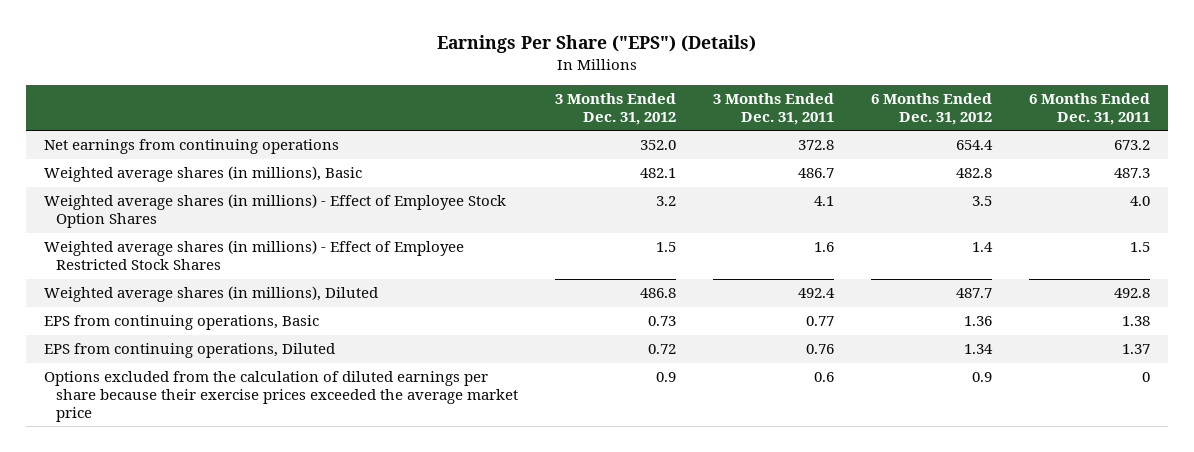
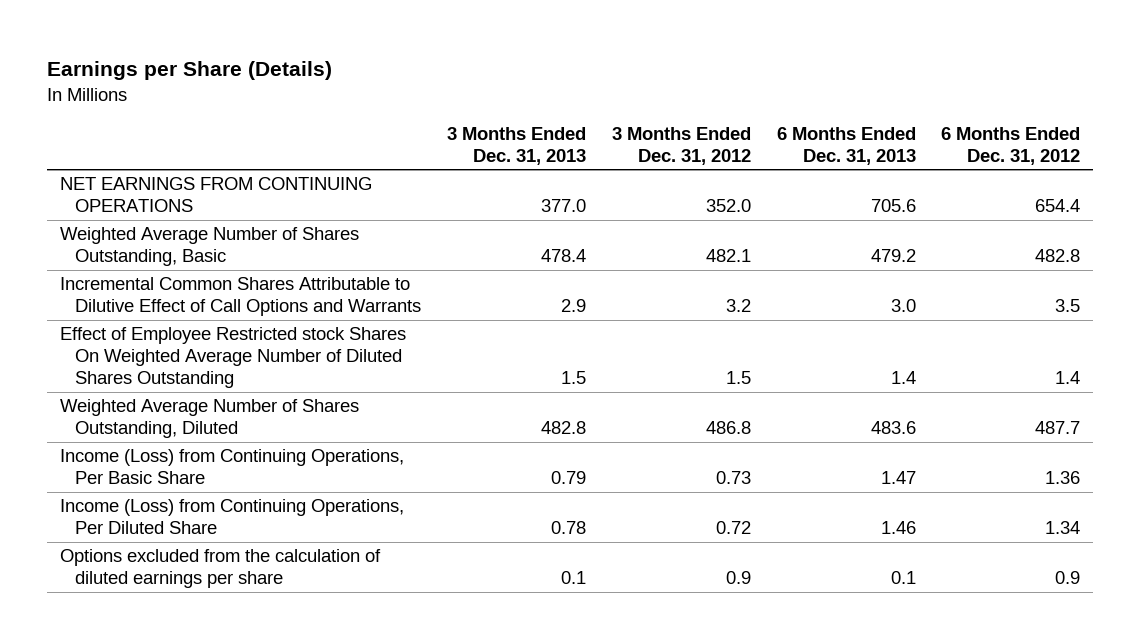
[436,35,756,54] Earnings Per Share ("EPS") (Details) -> [47,60,333,80] Earnings per Share (Details)
[712,92,834,125] 3 Months Ended Dec. 31, 2011 -> none
[1028,92,1150,125] 6 Months Ended Dec. 31, 2011 -> none
none -> [447,126,587,165] 3 Months Ended Dec. 31, 2013
none -> [776,126,916,165] 6 Months Ended Dec. 31, 2013
[44,139,340,155] Net earnings from continuing operations -> [60,177,373,213] NET EARNINGS FROM CONTINUING OPERATIONS
[44,166,363,183] Weighted average shares (in millions), Basic -> [60,227,360,267] Weighted Average Number of Shares Outstanding, Basic
[44,194,507,229] Weighted average shares (in millions) - Effect of Employee Stock Option Shares -> [60,277,422,317] Incremental Common Shares Attributable to Dilutive Effect of Call Options and Warrants
[44,240,465,271] Weighted average shares (in millions) - Effect of Employee Restricted Stock Shares -> [60,327,407,389] Effect of Employee Restricted stock Shares On Weighted Average Number of Diluted Shares Outstanding
[44,286,379,303] Weighted average shares (in millions), Diluted -> [60,399,360,439] Weighted Average Number of Shares Outstanding, Diluted
[44,315,320,331] EPS from continuing operations, Basic -> [60,449,405,485] Income (Loss) from Continuing Operations, Per Basic Share
[44,343,336,359] EPS from continuing operations, Diluted -> [60,499,405,535] Income (Loss) from Continuing Operations, Per Diluted Share
[44,371,518,422] Options excluded from the calculation of diluted earnings per share because their exercise prices exceeded the average market price -> [60,549,382,589] Options excluded from the calculation of diluted earnings per share

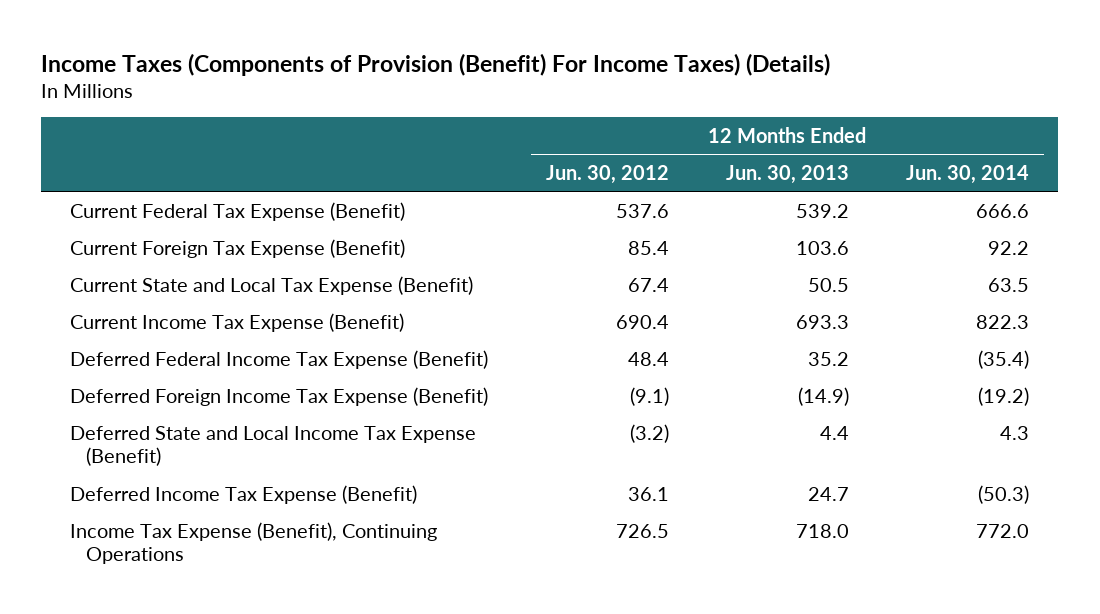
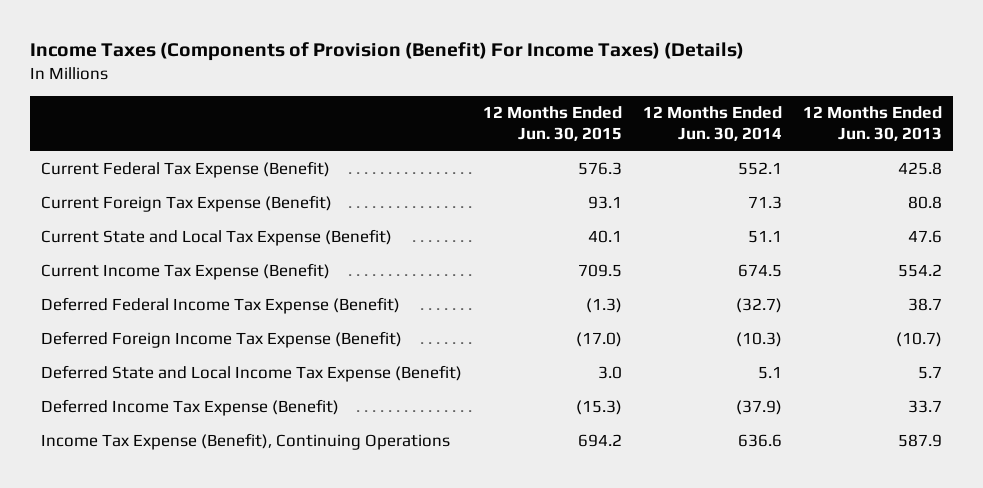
[545,164,669,184] Jun. 30, 2012 -> none
none -> [482,106,622,142] 12 Months Ended Jun. 30, 2015
[795,203,849,218] 539.2 -> [898,162,943,176] 425.8
[976,203,1030,218] 666.6 -> [738,162,783,176] 552.1
[795,240,849,255] 103.6 -> [908,196,943,210] 80.8
[988,240,1030,255] 92.2 -> [748,196,783,210] 71.3
[807,277,849,292] 50.5 -> [908,230,943,244] 47.6
[988,277,1030,292] 63.5 -> [748,230,783,244] 51.1
[795,314,849,329] 693.3 -> [898,264,943,278] 554.2
[976,314,1030,329] 822.3 -> [738,264,783,278] 674.5
[807,351,849,366] 35.2 -> [908,298,943,312] 38.7
[978,349,1030,369] (35.4) -> [736,298,783,314] (32.7)
[797,386,849,406] (14.9) -> [896,332,943,348] (10.7)
[978,386,1030,406] (19.2) -> [736,332,783,348] (10.3)
[819,425,849,440] 4.4 -> [918,366,943,380] 5.7
[1000,425,1030,440] 4.3 -> [758,366,783,380] 5.1
[807,486,849,501] 24.7 -> [908,400,943,414] 33.7
[978,484,1030,504] (50.3) -> [736,400,783,416] (37.9)
[795,523,849,538] 718.0 -> [898,434,943,448] 587.9
[976,523,1030,538] 772.0 -> [738,434,783,448] 636.6

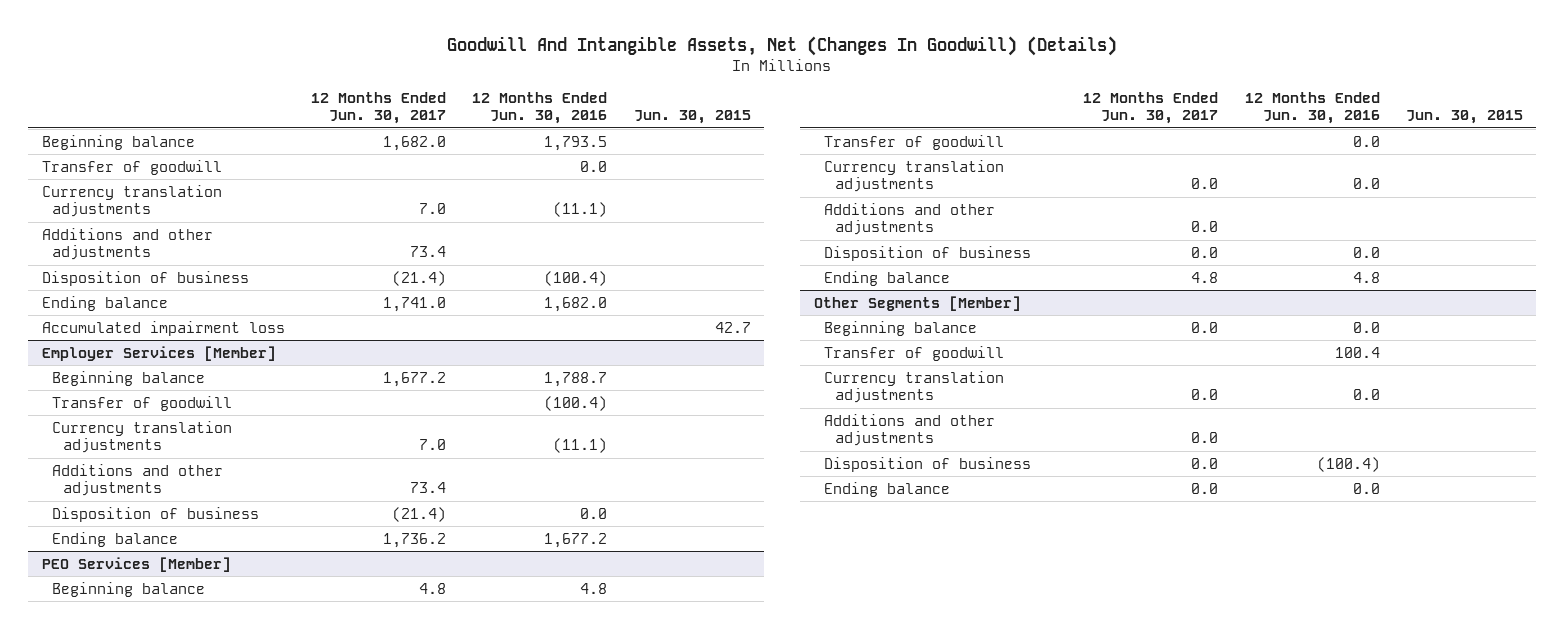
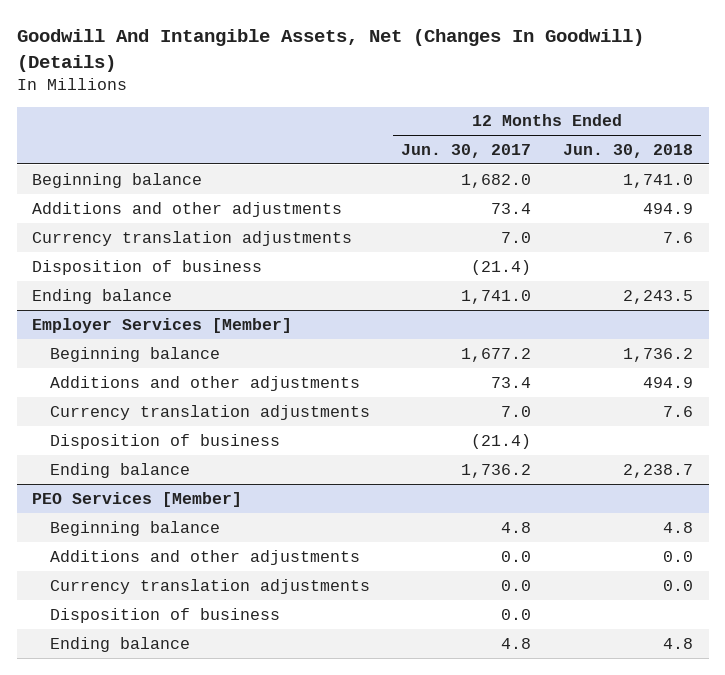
[472,91,608,125] 12 Months Ended Jun. 30, 2016 -> none
[633,110,751,125] Jun. 30, 2015 -> none
none -> [562,143,693,158] Jun. 30, 2018
[41,159,222,175] Transfer of goodwill -> none
[41,184,222,218] Currency translation adjustments -> [32,230,353,246] Currency translation adjustments
[41,320,285,336] Accumulated impairment loss -> none
[52,395,233,411] Transfer of goodwill -> none
[52,420,233,454] Currency translation adjustments -> [49,404,370,420] Currency translation adjustments
[824,134,1005,150] Transfer of goodwill -> none
[824,159,1005,193] Currency translation adjustments -> none
[824,245,1032,261] Disposition of business -> none
[813,295,1021,311] Other Segments [Member] -> none
[824,320,978,336] Beginning balance -> none
[824,345,1005,361] Transfer of goodwill -> none
[824,413,996,447] Additions and other adjustments -> none
[824,481,951,497] Ending balance -> none
[824,270,951,286] Ending balance -> [49,636,190,652] Ending balance

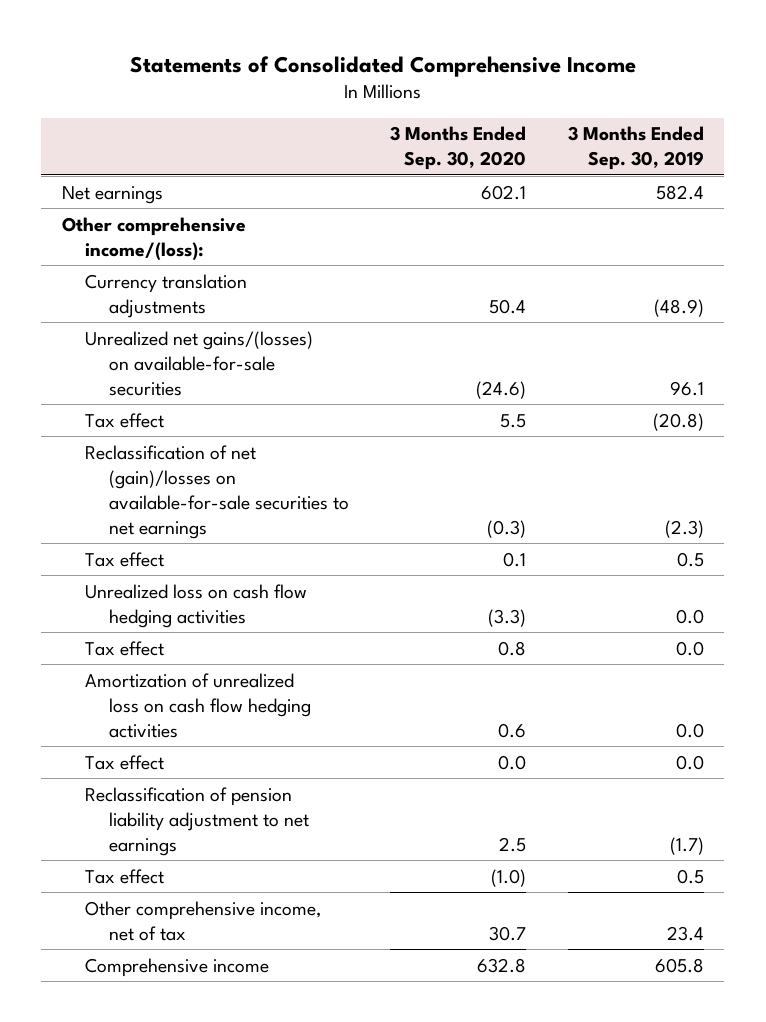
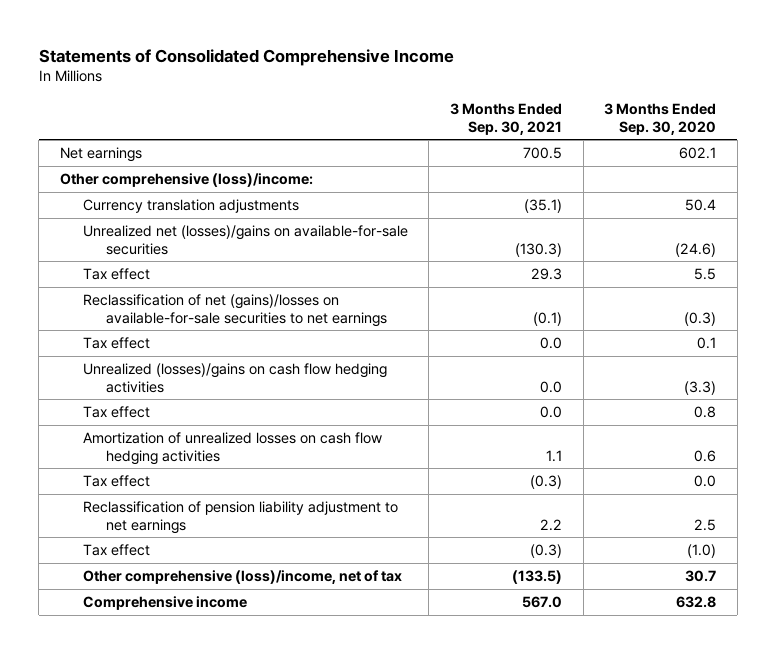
[567,126,704,171] 3 Months Ended Sep. 30, 2019 -> none
none -> [450,103,563,135] 3 Months Ended Sep. 30, 2021
[61,216,246,261] Other comprehensive income/(loss): -> [59,173,313,188] Other comprehensive (loss)/income:
[85,330,314,396] Unrealized net gains/(losses) on available-for-sale securities -> [82,225,408,255] Unrealized net (losses)/gains on available-for-sale securities
[85,444,350,539] Reclassification of net (gain)/losses on available-for-sale securities to net earnings -> [82,294,387,327] Reclassification of net (gains)/losses on available-for-sale securities to net earnings
[85,583,308,628] Unrealized loss on cash flow hedging activities -> [82,363,387,393] Unrealized (losses)/gains on cash flow hedging activities
[85,672,312,738] Amortization of unrealized loss on cash flow hedging activities -> [82,432,382,465] Amortization of unrealized losses on cash flow hedging activities
[85,900,322,941] Other comprehensive income, net of tax -> [82,570,402,585] Other comprehensive (loss)/income, net of tax

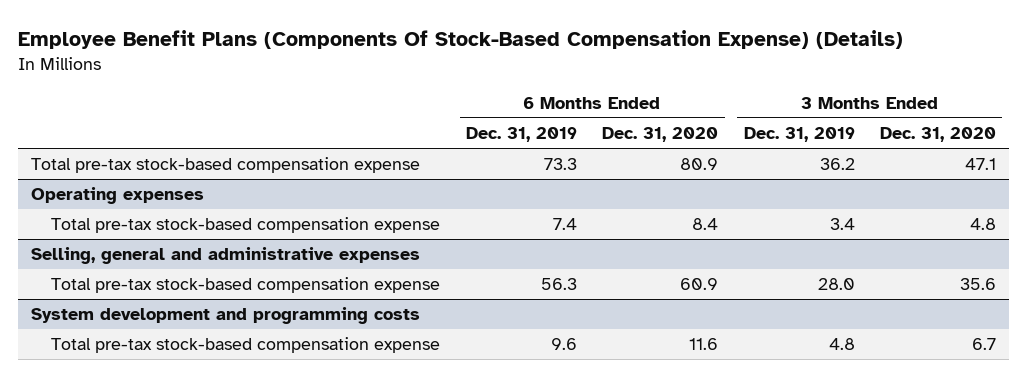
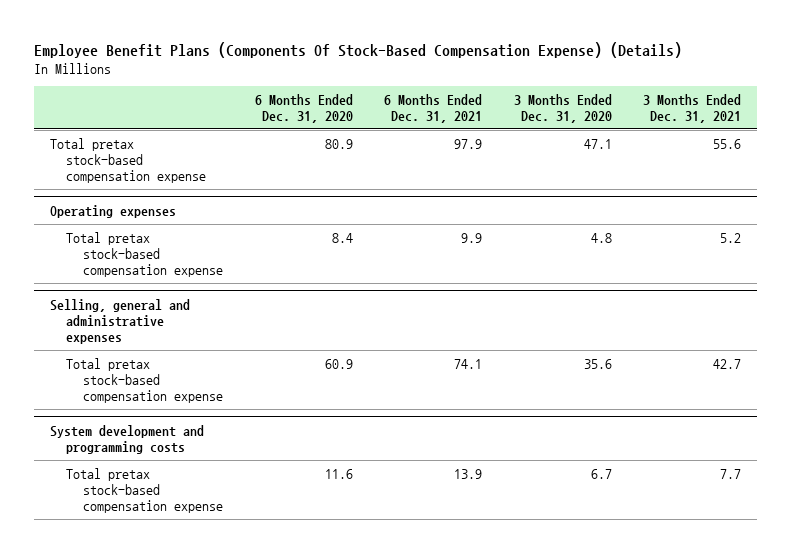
[465,127,577,143] Dec. 31, 2019 -> none
[743,127,855,143] Dec. 31, 2019 -> none
none -> [384,93,483,123] 6 Months Ended Dec. 31, 2021
none -> [643,93,742,123] 3 Months Ended Dec. 31, 2021
[30,157,420,174] Total pre-tax stock-based compensation expense -> [49,137,207,183] Total pretax stock-based compensation expense
[51,217,441,234] Total pre-tax stock-based compensation expense -> [66,231,224,277] Total pretax stock-based compensation expense
[51,277,441,294] Total pre-tax stock-based compensation expense -> [66,357,224,403] Total pretax stock-based compensation expense
[51,337,441,354] Total pre-tax stock-based compensation expense -> [66,467,224,513] Total pretax stock-based compensation expense

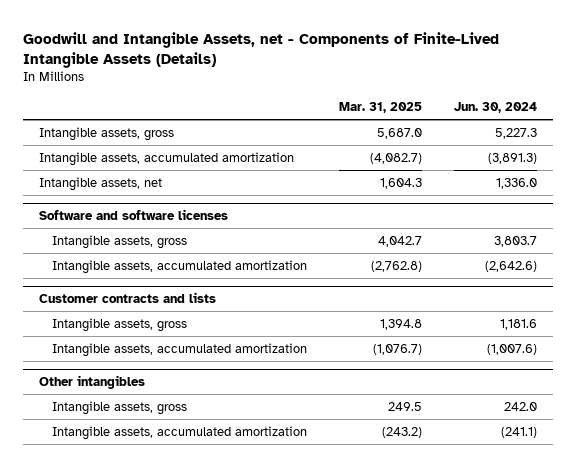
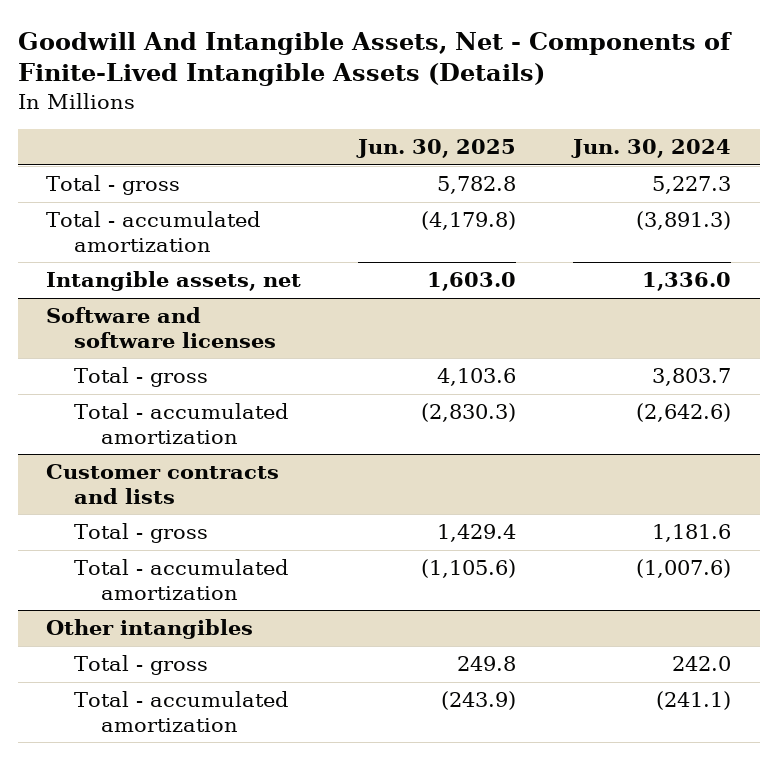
[23,31,500,68] Goodwill and Intangible Assets, net - Components of Finite-Lived Intangible Assets (Details) -> [17,31,732,87] Goodwill And Intangible Assets, Net - Components of Finite-Lived Intangible Assets (Details)
[338,102,422,114] Mar. 31, 2025 -> none
none -> [356,139,517,159] Jun. 30, 2025
[39,126,175,141] Intangible assets, gross -> [46,175,181,196] Total - gross
[39,151,295,166] Intangible assets, accumulated amortization -> [46,211,261,252] Total - accumulated amortization
[51,234,187,249] Intangible assets, gross -> [73,367,208,388] Total - gross
[51,259,307,274] Intangible assets, accumulated amortization -> [73,403,288,444] Total - accumulated amortization
[51,317,187,332] Intangible assets, gross -> [73,523,208,544] Total - gross
[51,342,307,357] Intangible assets, accumulated amortization -> [73,559,288,600] Total - accumulated amortization
[51,400,187,415] Intangible assets, gross -> [73,655,208,676] Total - gross
[51,425,307,440] Intangible assets, accumulated amortization -> [73,691,288,732] Total - accumulated amortization

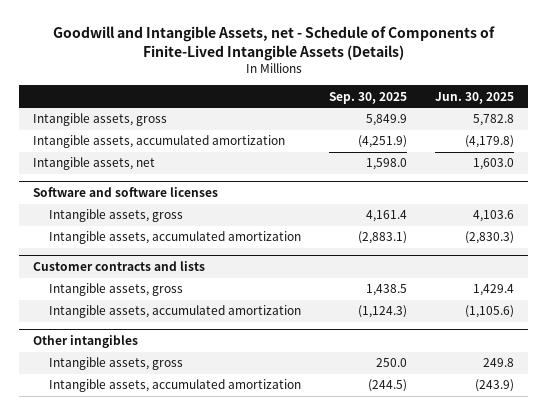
[17,31,732,87] Goodwill And Intangible Assets, Net - Components of Finite-Lived Intangible Assets (Details) -> [52,26,495,61] Goodwill and Intangible Assets, net - Schedule of Components of Finite-Lived Intangible Assets (Details)
[571,139,732,159] Jun. 30, 2024 -> none
none -> [329,91,408,104] Sep. 30, 2025
[46,175,181,196] Total - gross -> [33,113,168,127] Intangible assets, gross
[46,211,261,252] Total - accumulated amortization -> [33,135,286,149] Intangible assets, accumulated amortization
[73,367,208,388] Total - gross -> [49,209,184,223] Intangible assets, gross
[73,403,288,444] Total - accumulated amortization -> [49,231,302,245] Intangible assets, accumulated amortization
[73,523,208,544] Total - gross -> [49,283,184,297] Intangible assets, gross
[73,559,288,600] Total - accumulated amortization -> [49,305,302,319] Intangible assets, accumulated amortization
[73,655,208,676] Total - gross -> [49,357,184,371] Intangible assets, gross
[73,691,288,732] Total - accumulated amortization -> [49,379,302,393] Intangible assets, accumulated amortization

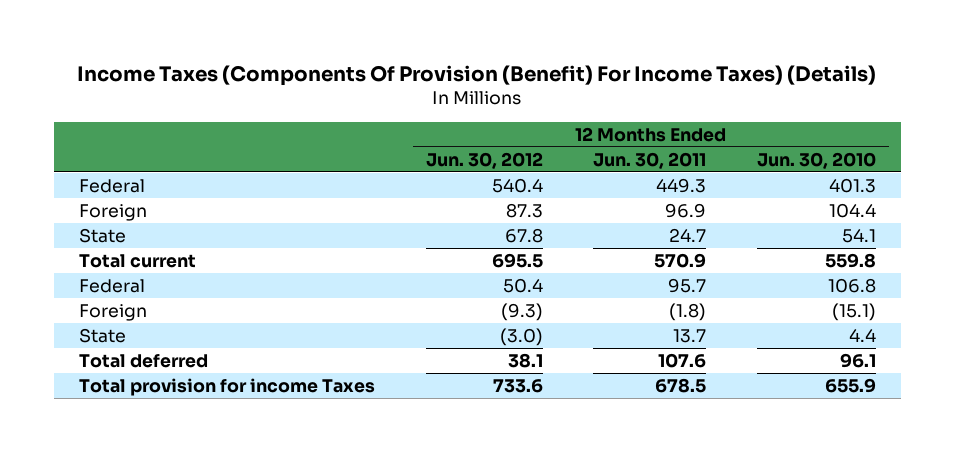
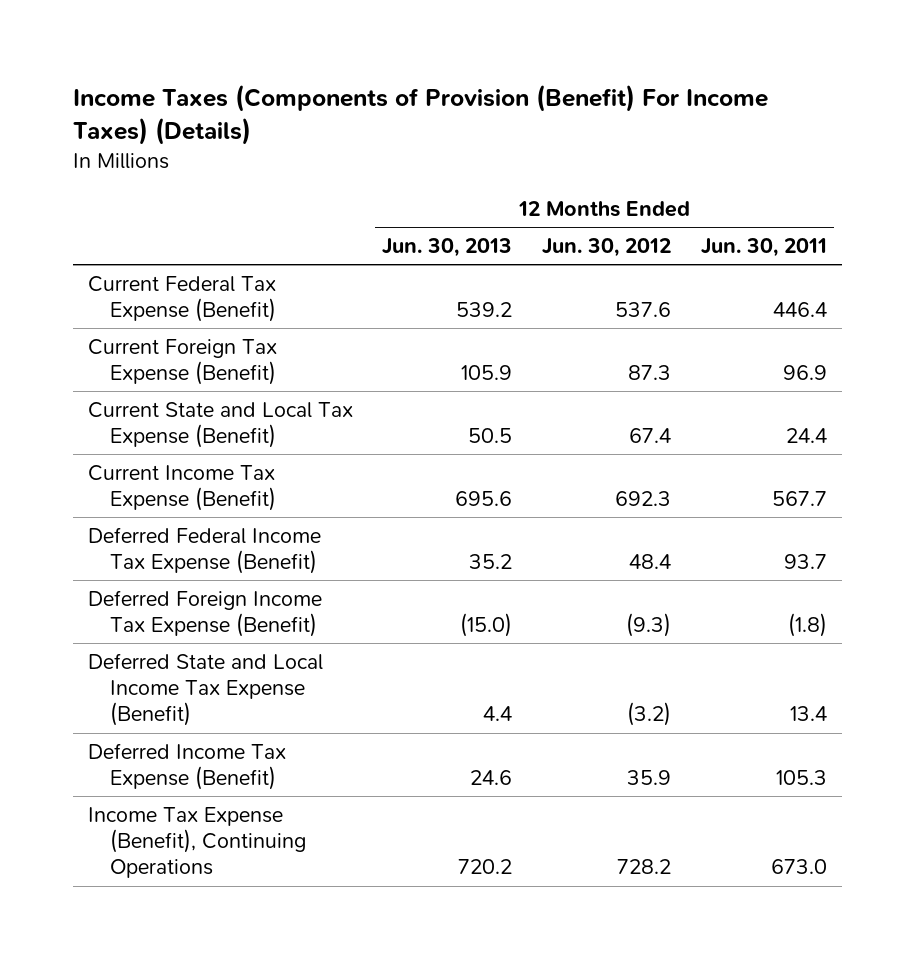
[77,64,877,86] Income Taxes (Components Of Provision (Benefit) For Income Taxes) (Details) -> [72,84,768,146] Income Taxes (Components of Provision (Benefit) For Income Taxes) (Details)
[757,151,877,169] Jun. 30, 2010 -> none
none -> [382,237,513,257] Jun. 30, 2013
[78,227,126,243] State -> none
[78,253,196,268] Total current -> none
[78,278,145,293] Federal -> none
[78,327,126,343] State -> none
[78,353,208,368] Total deferred -> none
[78,178,145,193] Federal -> [87,275,277,323] Current Federal Tax Expense (Benefit)
[491,177,543,193] 540.4 -> [615,302,672,318] 537.6
[656,177,707,193] 449.3 -> [772,302,827,318] 446.4
[78,203,147,221] Foreign -> [87,338,277,386] Current Foreign Tax Expense (Benefit)
none -> [87,401,353,449] Current State and Local Tax Expense (Benefit)
none -> [87,464,277,512] Current Income Tax Expense (Benefit)
none -> [87,526,321,575] Deferred Federal Income Tax Expense (Benefit)
[78,303,147,321] Foreign -> [87,589,322,638] Deferred Foreign Income Tax Expense (Benefit)
none -> [87,652,323,727] Deferred State and Local Income Tax Expense (Benefit)
none -> [87,742,286,791] Deferred Income Tax Expense (Benefit)
[78,377,375,396] Total provision for income Taxes -> [87,806,307,879] Income Tax Expense (Benefit), Continuing Operations
[492,378,543,393] 733.6 -> [617,859,672,875] 728.2
[655,377,707,393] 678.5 -> [770,859,827,875] 673.0

